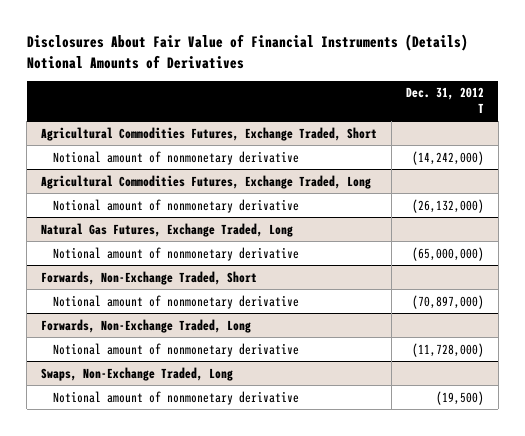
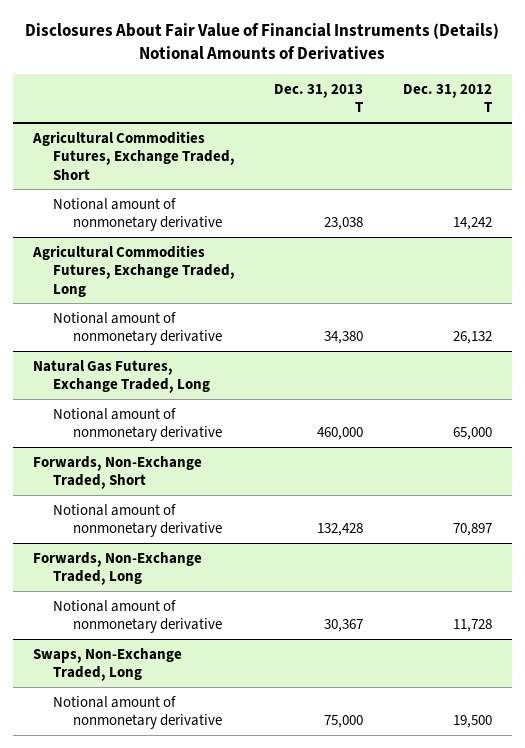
none -> [274,83,364,113] Dec. 31, 2013 T
[411,150,484,165] (14,242,000) -> [453,217,493,231] 14,242
[411,198,484,213] (26,132,000) -> [453,331,493,345] 26,132
[411,246,484,261] (65,000,000) -> [453,427,493,441] 65,000
[411,294,484,309] (70,897,000) -> [453,523,493,537] 70,897
[411,342,484,357] (11,728,000) -> [453,619,493,633] 11,728
[435,390,484,405] (19,500) -> [453,715,493,729] 19,500

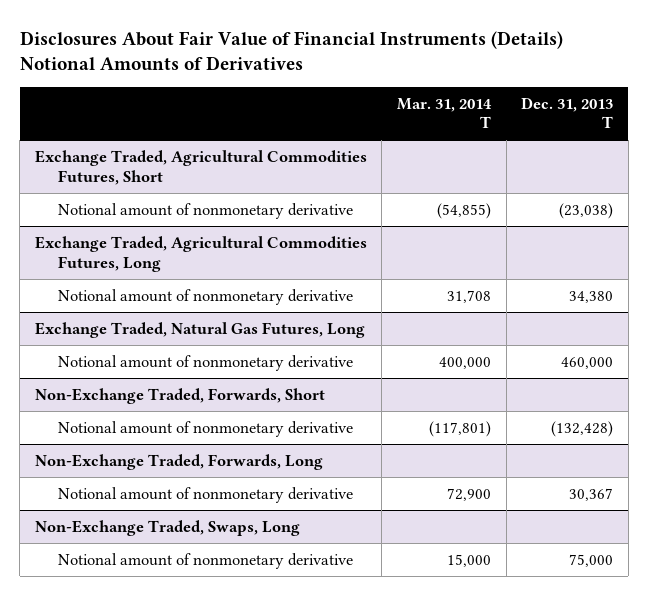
[403,83,493,113] Dec. 31, 2012 T -> none
none -> [397,97,493,129] Mar. 31, 2014 T
[31,130,235,180] Agricultural Commodities Futures, Exchange Traded, Short -> [34,149,367,185] Exchange Traded, Agricultural Commodities Futures, Short
[324,217,364,231] 23,038 -> [559,202,614,219] (23,038)
[31,244,235,297] Agricultural Commodities Futures, Exchange Traded, Long -> [34,235,367,272] Exchange Traded, Agricultural Commodities Futures, Long
[32,359,210,394] Natural Gas Futures, Exchange Traded, Long -> [34,321,365,338] Exchange Traded, Natural Gas Futures, Long
[32,455,202,490] Forwards, Non-Exchange Traded, Short -> [34,387,325,404] Non-Exchange Traded, Forwards, Short
[317,523,364,537] 132,428 -> [551,420,614,437] (132,428)
[32,551,202,586] Forwards, Non-Exchange Traded, Long -> [34,453,323,470] Non-Exchange Traded, Forwards, Long
[32,647,182,682] Swaps, Non-Exchange Traded, Long -> [34,519,300,536] Non-Exchange Traded, Swaps, Long

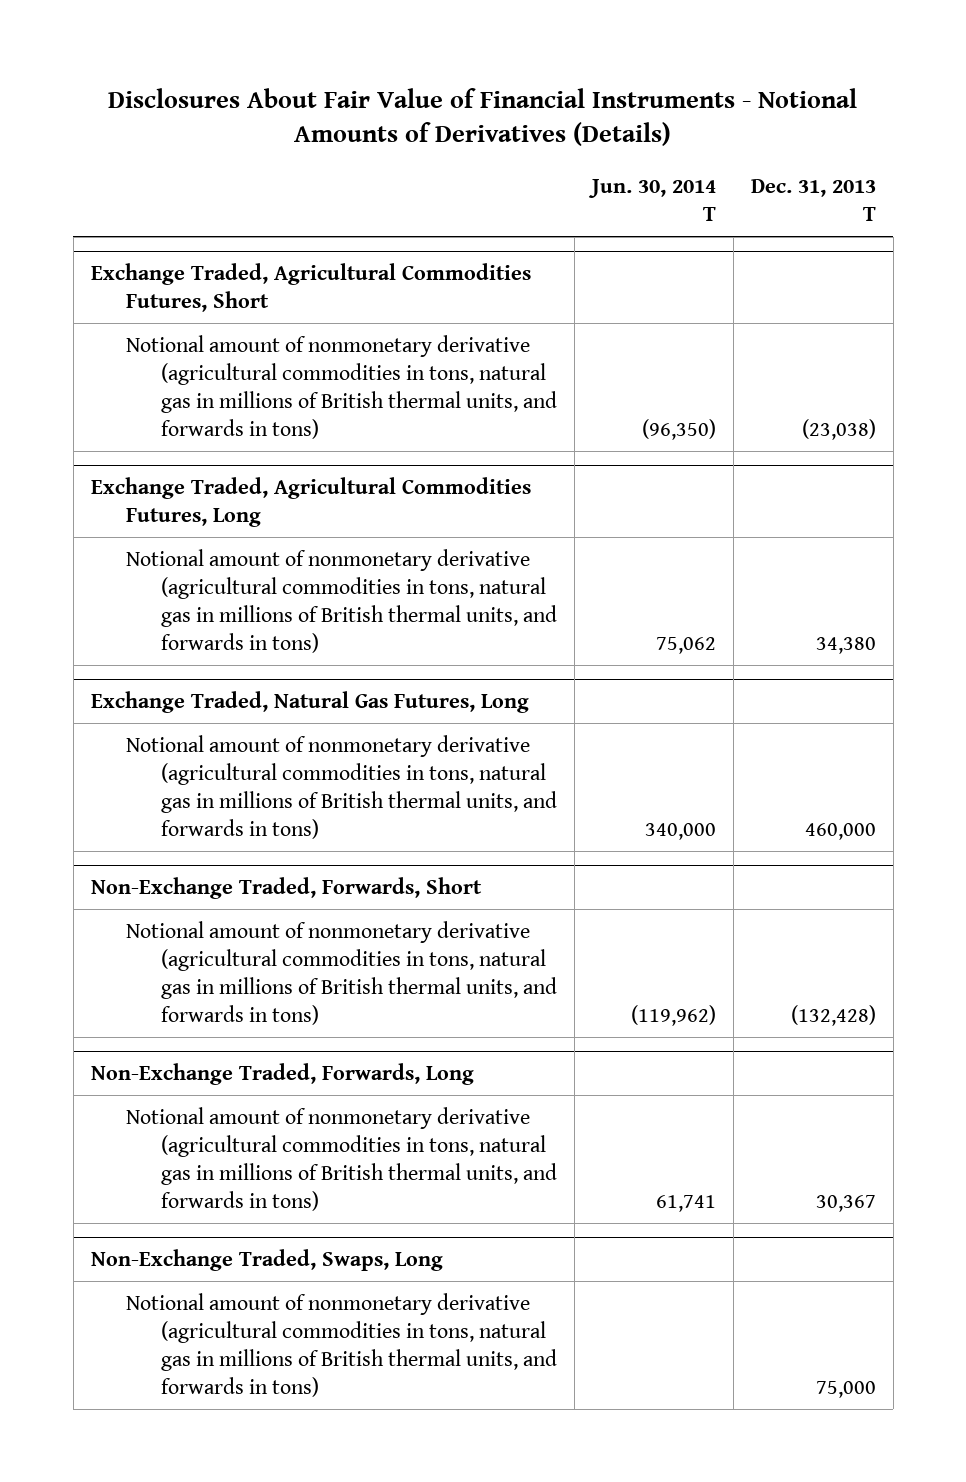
[19,30,563,72] Disclosures About Fair Value of Financial Instruments (Details) Notional Amounts of Derivatives -> [108,87,858,147] Disclosures About Fair Value of Financial Instruments - Notional Amounts of Derivatives (Details)
[397,97,493,129] Mar. 31, 2014 T -> none
none -> [587,178,716,222] Jun. 30, 2014 T
[58,202,354,219] Notional amount of nonmonetary derivative -> [125,334,557,439] Notional amount of nonmonetary derivative (agricultural commodities in tons, natural gas in millions of British thermal units, and forwards in tons)
[58,288,354,305] Notional amount of nonmonetary derivative -> [125,548,557,653] Notional amount of nonmonetary derivative (agricultural commodities in tons, natural gas in millions of British thermal units, and forwards in tons)
[58,354,354,371] Notional amount of nonmonetary derivative -> [125,734,557,839] Notional amount of nonmonetary derivative (agricultural commodities in tons, natural gas in millions of British thermal units, and forwards in tons)
[58,420,354,437] Notional amount of nonmonetary derivative -> [125,920,557,1025] Notional amount of nonmonetary derivative (agricultural commodities in tons, natural gas in millions of British thermal units, and forwards in tons)
[58,486,354,503] Notional amount of nonmonetary derivative -> [125,1106,557,1211] Notional amount of nonmonetary derivative (agricultural commodities in tons, natural gas in millions of British thermal units, and forwards in tons)
[58,552,354,569] Notional amount of nonmonetary derivative -> [125,1292,557,1397] Notional amount of nonmonetary derivative (agricultural commodities in tons, natural gas in millions of British thermal units, and forwards in tons)

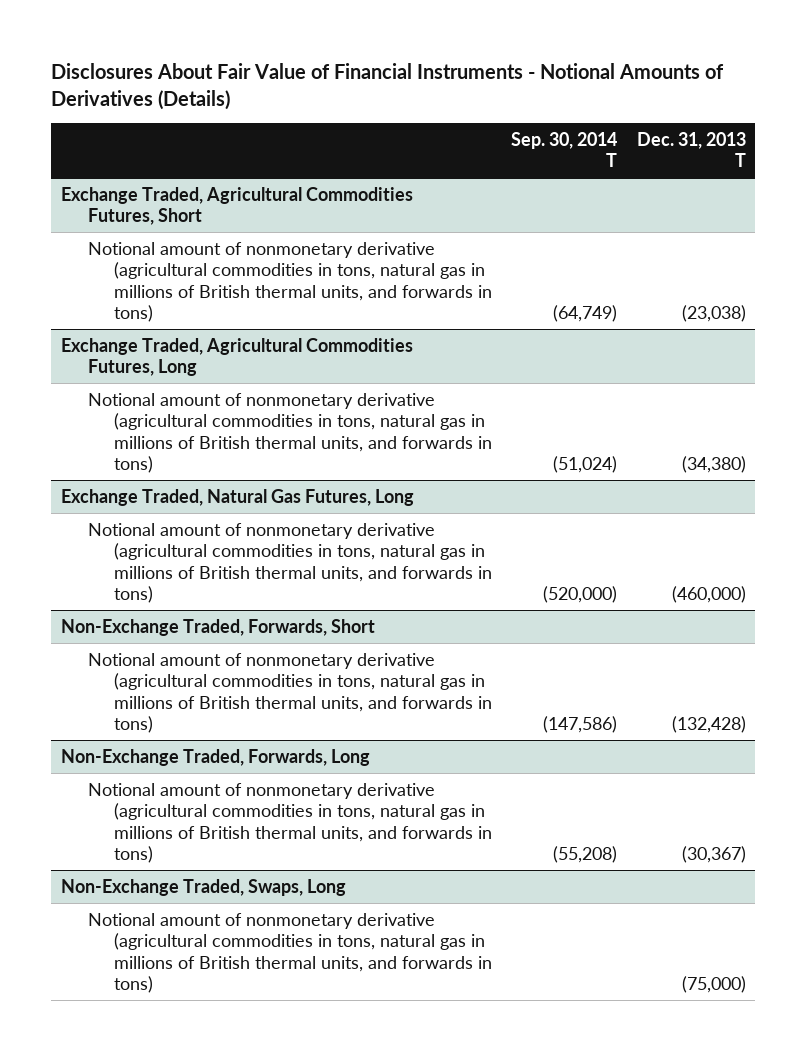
[587,178,716,222] Jun. 30, 2014 T -> none
none -> [511,131,618,168] Sep. 30, 2014 T
[815,636,876,654] 34,380 -> [681,456,746,474] (34,380)
[804,822,876,840] 460,000 -> [671,586,746,604] (460,000)
[815,1194,876,1212] 30,367 -> [681,846,746,864] (30,367)
[815,1380,876,1398] 75,000 -> [681,976,746,994] (75,000)

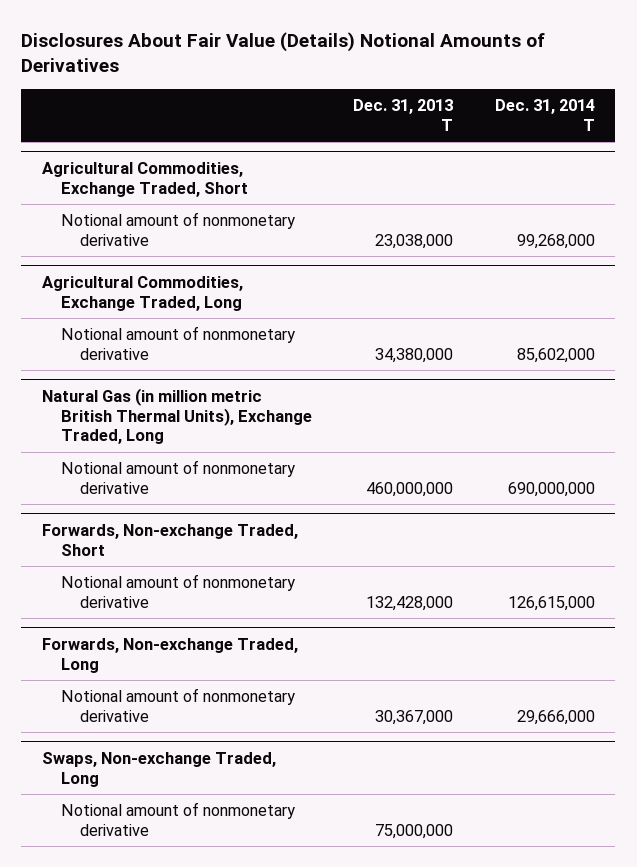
[51,62,725,110] Disclosures About Fair Value of Financial Instruments - Notional Amounts of Derivatives (Details) -> [21,31,546,73] Disclosures About Fair Value (Details) Notional Amounts of Derivatives
[511,131,618,168] Sep. 30, 2014 T -> none
none -> [494,99,595,131] Dec. 31, 2014 T
[61,488,415,506] Exchange Traded, Natural Gas Futures, Long -> none
[61,186,414,226] Exchange Traded, Agricultural Commodities Futures, Short -> [42,162,248,197] Agricultural Commodities, Exchange Traded, Short
[87,241,493,323] Notional amount of nonmonetary derivative (agricultural commodities in tons, natural gas in millions of British thermal units, and forwards in tons) -> [60,212,295,246] Notional amount of nonmonetary derivative
[681,305,746,323] (23,038) -> [375,233,454,249] 23,038,000
[61,337,414,377] Exchange Traded, Agricultural Commodities Futures, Long -> [42,276,244,311] Agricultural Commodities, Exchange Traded, Long
[87,392,493,474] Notional amount of nonmonetary derivative (agricultural commodities in tons, natural gas in millions of British thermal units, and forwards in tons) -> [60,326,295,360] Notional amount of nonmonetary derivative
[681,456,746,474] (34,380) -> [375,347,454,363] 34,380,000
none -> [42,388,312,445] Natural Gas (in million metric British Thermal Units), Exchange Traded, Long
[87,522,493,604] Notional amount of nonmonetary derivative (agricultural commodities in tons, natural gas in millions of British thermal units, and forwards in tons) -> [60,460,295,494] Notional amount of nonmonetary derivative
[671,586,746,604] (460,000) -> [366,481,454,497] 460,000,000
[61,618,376,636] Non-Exchange Traded, Forwards, Short -> [42,524,299,556] Forwards, Non-exchange Traded, Short
[87,652,493,734] Notional amount of nonmonetary derivative (agricultural commodities in tons, natural gas in millions of British thermal units, and forwards in tons) -> [60,574,295,608] Notional amount of nonmonetary derivative
[671,716,746,734] (132,428) -> [366,595,454,611] 132,428,000
[61,748,371,766] Non-Exchange Traded, Forwards, Long -> [42,638,299,673] Forwards, Non-exchange Traded, Long
[87,782,493,864] Notional amount of nonmonetary derivative (agricultural commodities in tons, natural gas in millions of British thermal units, and forwards in tons) -> [60,688,295,722] Notional amount of nonmonetary derivative
[681,846,746,864] (30,367) -> [375,709,454,725] 30,367,000
[61,878,347,896] Non-Exchange Traded, Swaps, Long -> [42,752,277,787] Swaps, Non-exchange Traded, Long
[87,912,493,994] Notional amount of nonmonetary derivative (agricultural commodities in tons, natural gas in millions of British thermal units, and forwards in tons) -> [60,802,295,836] Notional amount of nonmonetary derivative
[681,976,746,994] (75,000) -> [375,823,454,839] 75,000,000

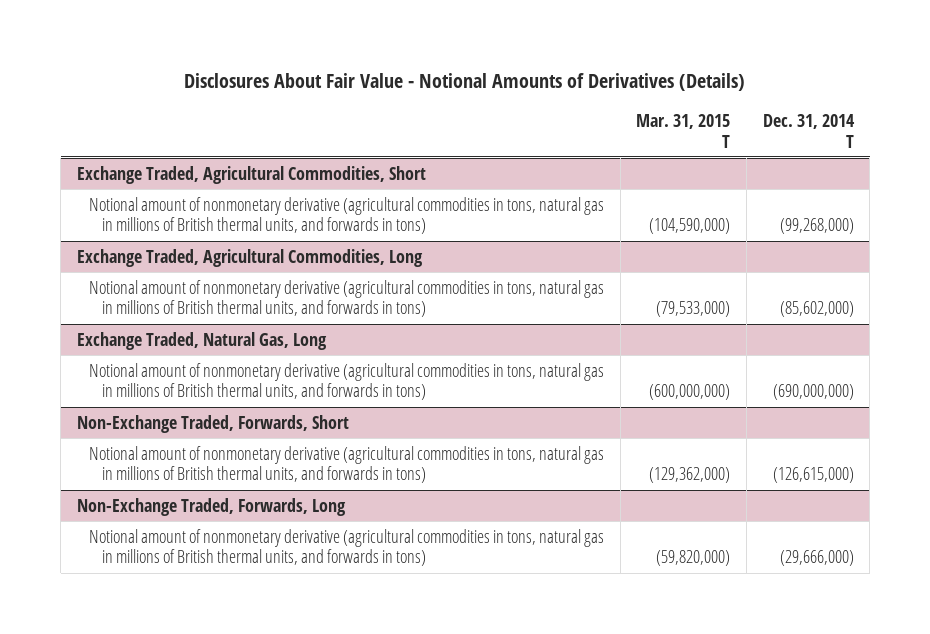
[21,31,546,73] Disclosures About Fair Value (Details) Notional Amounts of Derivatives -> [184,72,746,91] Disclosures About Fair Value - Notional Amounts of Derivatives (Details)
[353,99,454,131] Dec. 31, 2013 T -> none
none -> [636,114,731,148] Mar. 31, 2015 T
[42,388,312,445] Natural Gas (in million metric British Thermal Units), Exchange Traded, Long -> none
[42,752,277,787] Swaps, Non-exchange Traded, Long -> none
[60,802,295,836] Notional amount of nonmonetary derivative -> none
[42,162,248,197] Agricultural Commodities, Exchange Traded, Short -> [76,165,426,184] Exchange Traded, Agricultural Commodities, Short
[60,212,295,246] Notional amount of nonmonetary derivative -> [89,196,605,235] Notional amount of nonmonetary derivative (agricultural commodities in tons, natural gas in millions of British thermal units, and forwards in tons)
[516,233,595,249] 99,268,000 -> [779,218,854,235] (99,268,000)
[42,276,244,311] Agricultural Commodities, Exchange Traded, Long -> [76,248,423,267] Exchange Traded, Agricultural Commodities, Long
[60,326,295,360] Notional amount of nonmonetary derivative -> [89,279,605,318] Notional amount of nonmonetary derivative (agricultural commodities in tons, natural gas in millions of British thermal units, and forwards in tons)
[516,347,595,363] 85,602,000 -> [779,301,854,318] (85,602,000)
none -> [76,331,327,350] Exchange Traded, Natural Gas, Long
[60,460,295,494] Notional amount of nonmonetary derivative -> [89,362,605,401] Notional amount of nonmonetary derivative (agricultural commodities in tons, natural gas in millions of British thermal units, and forwards in tons)
[507,481,595,497] 690,000,000 -> [772,384,854,401] (690,000,000)
[42,524,299,556] Forwards, Non-exchange Traded, Short -> [76,414,349,433] Non-Exchange Traded, Forwards, Short
[60,574,295,608] Notional amount of nonmonetary derivative -> [89,445,605,484] Notional amount of nonmonetary derivative (agricultural commodities in tons, natural gas in millions of British thermal units, and forwards in tons)
[507,595,595,611] 126,615,000 -> [772,467,854,484] (126,615,000)
[42,638,299,673] Forwards, Non-exchange Traded, Long -> [76,497,346,516] Non-Exchange Traded, Forwards, Long
[60,688,295,722] Notional amount of nonmonetary derivative -> [89,528,605,567] Notional amount of nonmonetary derivative (agricultural commodities in tons, natural gas in millions of British thermal units, and forwards in tons)
[516,709,595,725] 29,666,000 -> [779,550,854,567] (29,666,000)

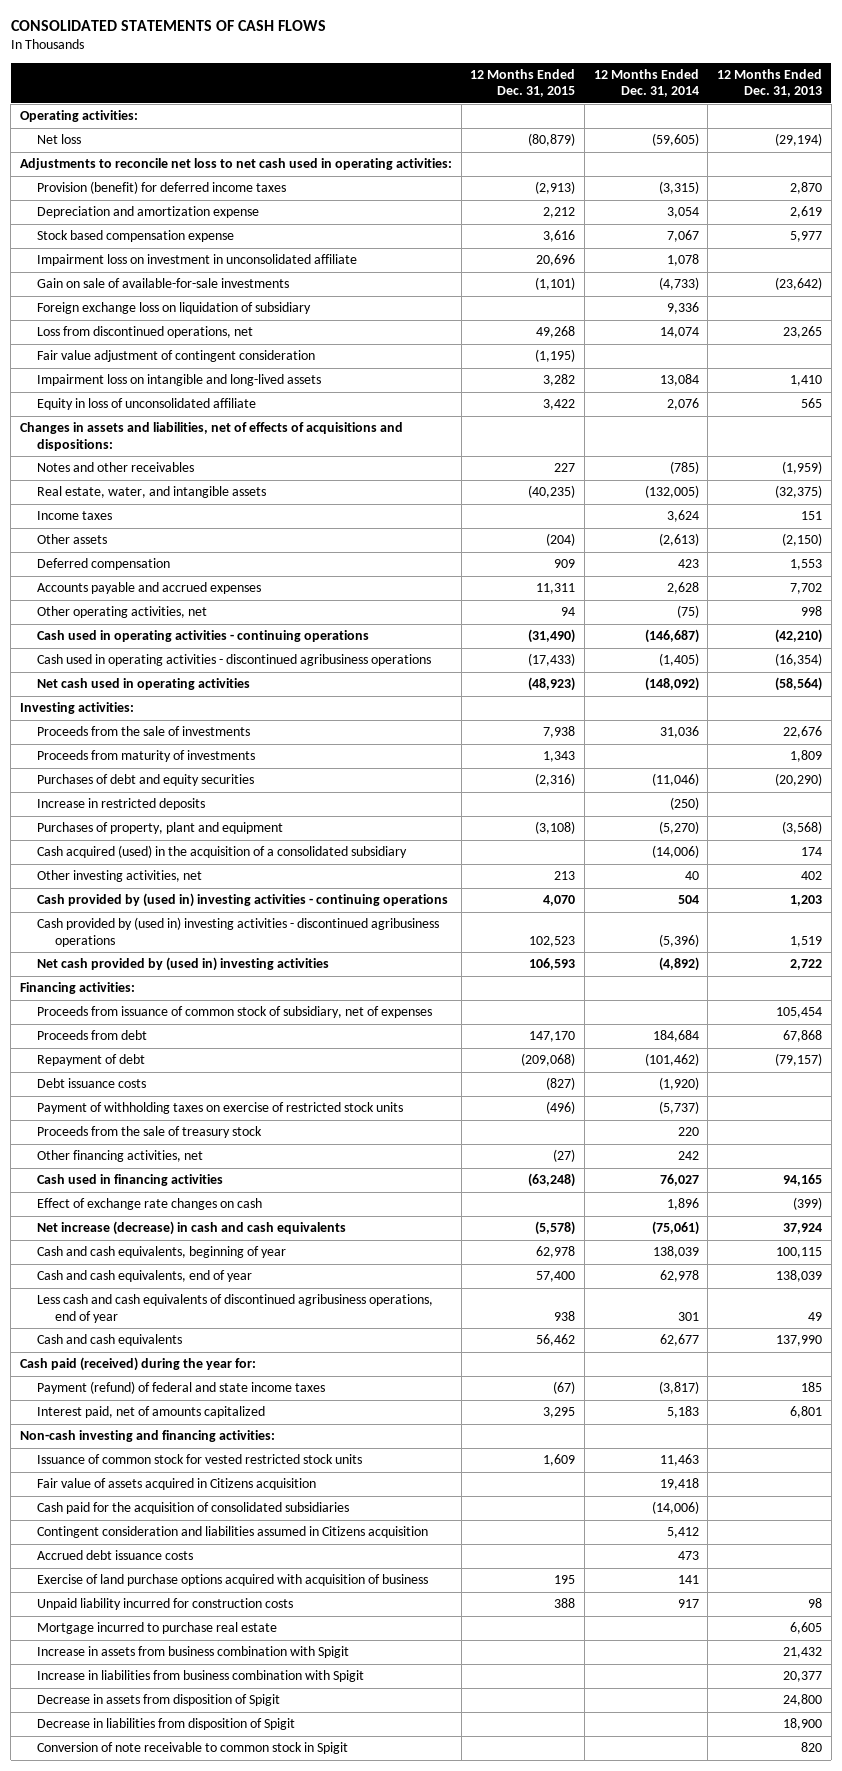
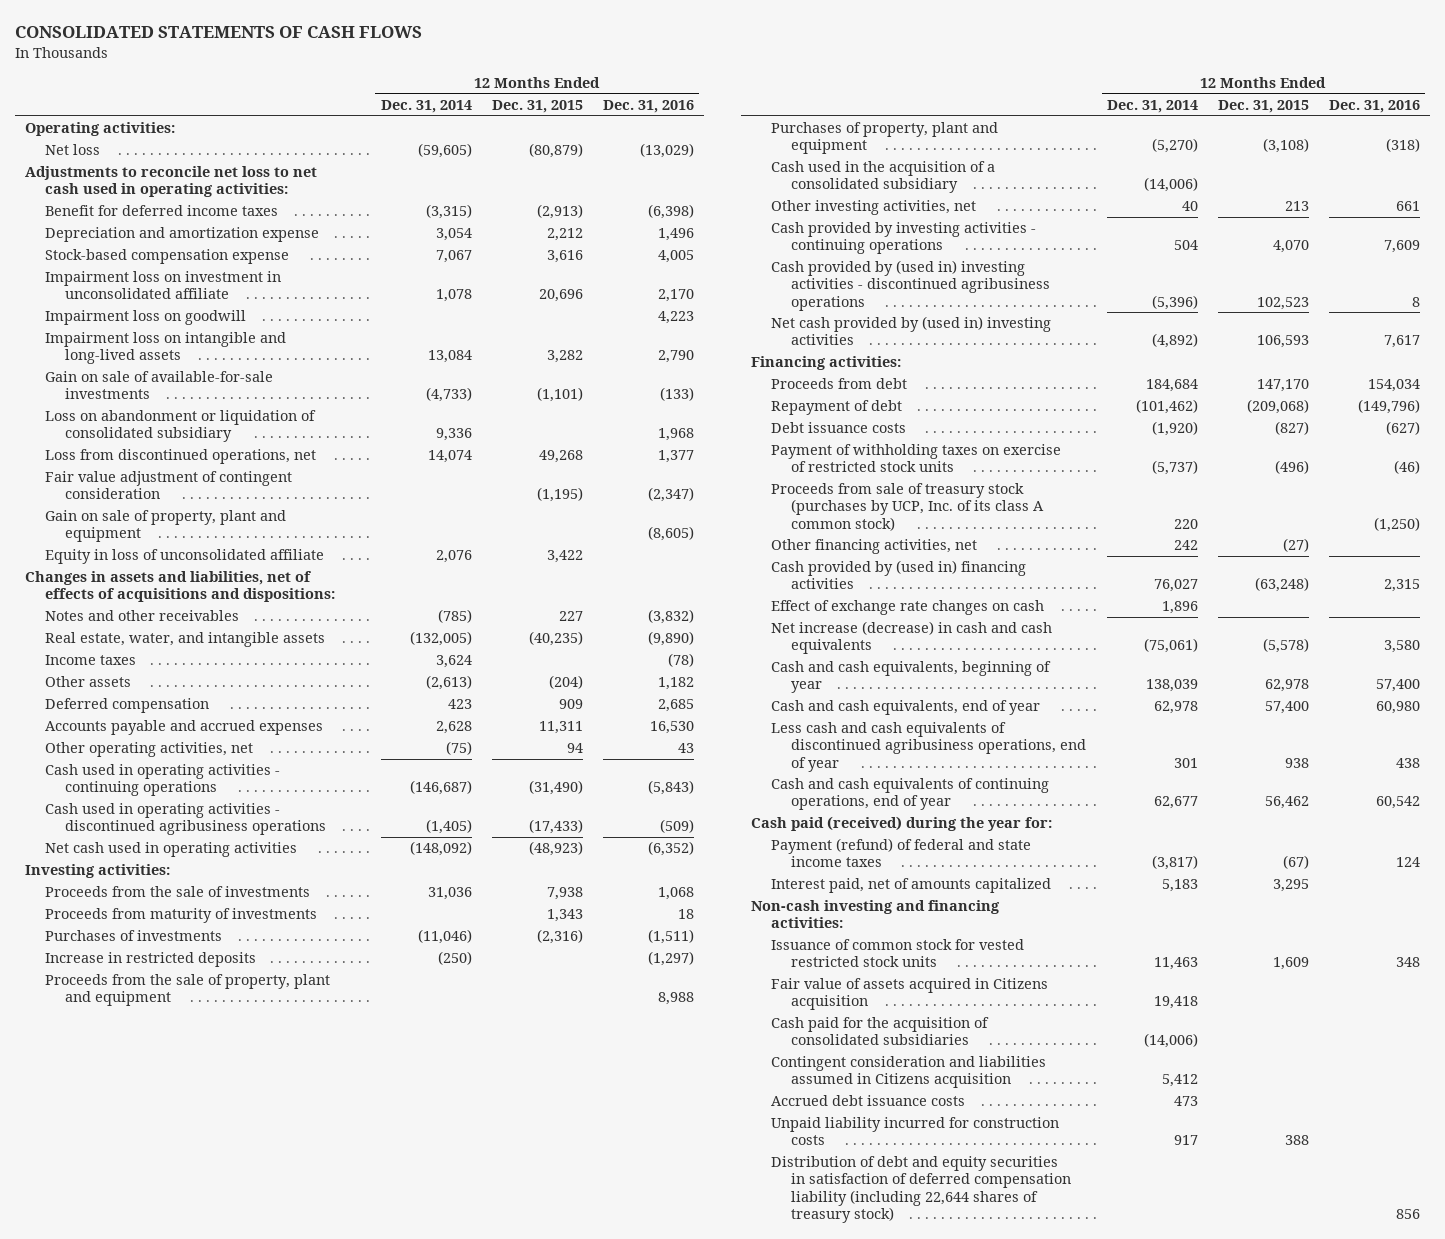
[716,68,822,98] 12 Months Ended Dec. 31, 2013 -> none
none -> [603,100,695,114] Dec. 31, 2016
[37,181,287,195] Provision (benefit) for deferred income taxes -> [45,205,279,217] Benefit for deferred income taxes
[37,230,235,243] Stock based compensation expense -> [45,249,290,265] Stock-based compensation expense
none -> [45,310,247,326] Impairment loss on goodwill
[37,374,322,387] Impairment loss on intangible and long-lived assets -> [45,332,287,365] Impairment loss on intangible and long-lived assets
[37,302,312,315] Foreign exchange loss on liquidation of subsidiary -> [45,410,317,443] Loss on abandonment or liquidation of consolidated subsidiary
none -> [45,510,287,543] Gain on sale of property, plant and equipment
[37,774,255,787] Purchases of debt and equity securities -> [45,930,223,942] Purchases of investments
none -> [45,974,331,1007] Proceeds from the sale of property, plant and equipment
[37,845,408,859] Cash acquired (used) in the acquisition of a consolidated subsidiary -> [771,161,996,194] Cash used in the acquisition of a consolidated subsidiary
[37,893,449,908] Cash provided by (used in) investing activities - continuing operations -> [771,222,1037,255] Cash provided by investing activities - continuing operations
[37,1006,433,1019] Proceeds from issuance of common stock of subsidiary, net of expenses -> none
[37,1126,263,1139] Proceeds from the sale of treasury stock -> none
none -> [771,483,1045,531] Proceeds from sale of treasury stock (purchases by UCP, Inc. of its class A common stock)
[37,1174,224,1187] Cash used in financing activities -> [771,560,1027,590] Cash provided by (used in) financing activities
[37,1334,183,1347] Cash and cash equivalents -> [771,778,1050,811] Cash and cash equivalents of continuing operations, end of year
[37,1574,429,1587] Exercise of land purchase options acquired with acquisition of business -> none
[37,1622,278,1635] Mortgage incurred to purchase real estate -> none
[37,1646,350,1659] Increase in assets from business combination with Spigit -> none
[37,1670,365,1683] Increase in liabilities from business combination with Spigit -> none
[37,1694,281,1707] Decrease in assets from disposition of Spigit -> none
[37,1718,296,1731] Decrease in liabilities from disposition of Spigit -> none
[37,1742,349,1755] Conversion of note receivable to common stock in Spigit -> none
none -> [771,1156,1072,1223] Distribution of debt and equity securities in satisfaction of deferred compensation liability (including 22,644 shares of treasury stock)

